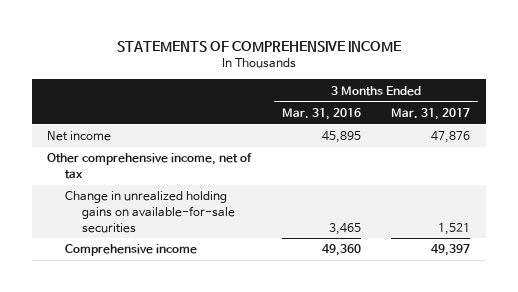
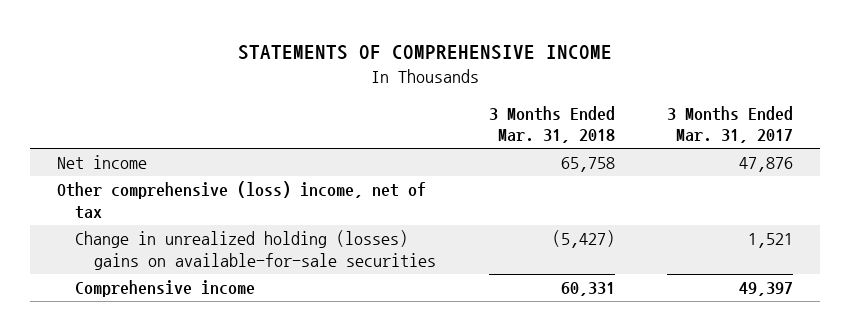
[281,107,361,120] Mar. 31, 2016 -> none
none -> [488,106,615,144] 3 Months Ended Mar. 31, 2018
[47,153,253,180] Other comprehensive income, net of tax -> [56,181,426,219] Other comprehensive (loss) income, net of tax
[64,191,236,233] Change in unrealized holding gains on available-for-sale securities -> [75,230,437,270] Change in unrealized holding (losses) gains on available-for-sale securities

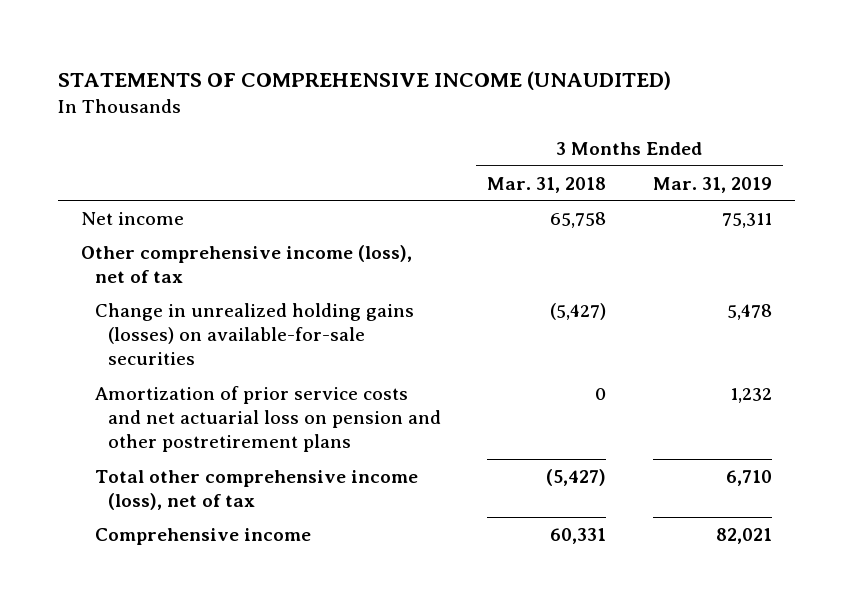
[238,44,613,60] STATEMENTS OF COMPREHENSIVE INCOME -> [58,71,672,91] STATEMENTS OF COMPREHENSIVE INCOME (UNAUDITED)
[667,106,794,144] 3 Months Ended Mar. 31, 2017 -> none
none -> [652,176,772,193] Mar. 31, 2019
[56,181,426,219] Other comprehensive (loss) income, net of tax -> [81,244,413,283] Other comprehensive income (loss), net of tax
[75,230,437,270] Change in unrealized holding (losses) gains on available-for-sale securities -> [94,302,414,366] Change in unrealized holding gains (losses) on available-for-sale securities
none -> [94,385,441,453] Amortization of prior service costs and net actuarial loss on pension and other postretirement plans
none -> [94,469,418,510] Total other comprehensive income (loss), net of tax

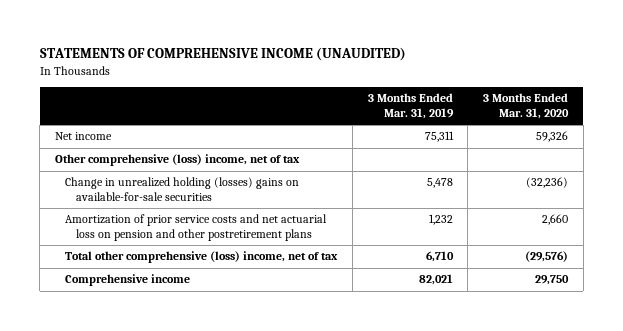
[487,176,607,193] Mar. 31, 2018 -> none
none -> [482,93,569,119] 3 Months Ended Mar. 31, 2020
[81,244,413,283] Other comprehensive income (loss), net of tax -> [54,154,300,167] Other comprehensive (loss) income, net of tax
[94,302,414,366] Change in unrealized holding gains (losses) on available-for-sale securities -> [65,177,300,202] Change in unrealized holding (losses) gains on available-for-sale securities
[94,469,418,510] Total other comprehensive income (loss), net of tax -> [65,251,339,264] Total other comprehensive (loss) income, net of tax

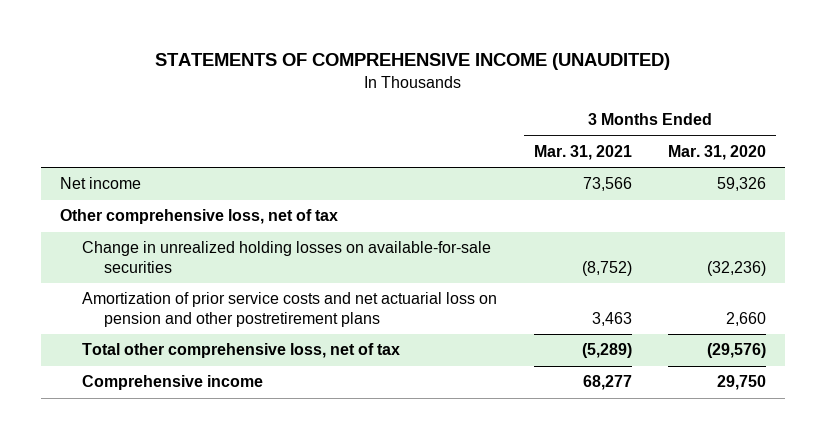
[367,93,454,119] 3 Months Ended Mar. 31, 2019 -> none
none -> [533,144,632,160] Mar. 31, 2021
[54,154,300,167] Other comprehensive (loss) income, net of tax -> [59,209,338,225] Other comprehensive loss, net of tax
[65,177,300,202] Change in unrealized holding (losses) gains on available-for-sale securities -> [81,241,491,273] Change in unrealized holding losses on available-for-sale securities
[65,251,339,264] Total other comprehensive (loss) income, net of tax -> [81,343,400,359] Total other comprehensive loss, net of tax

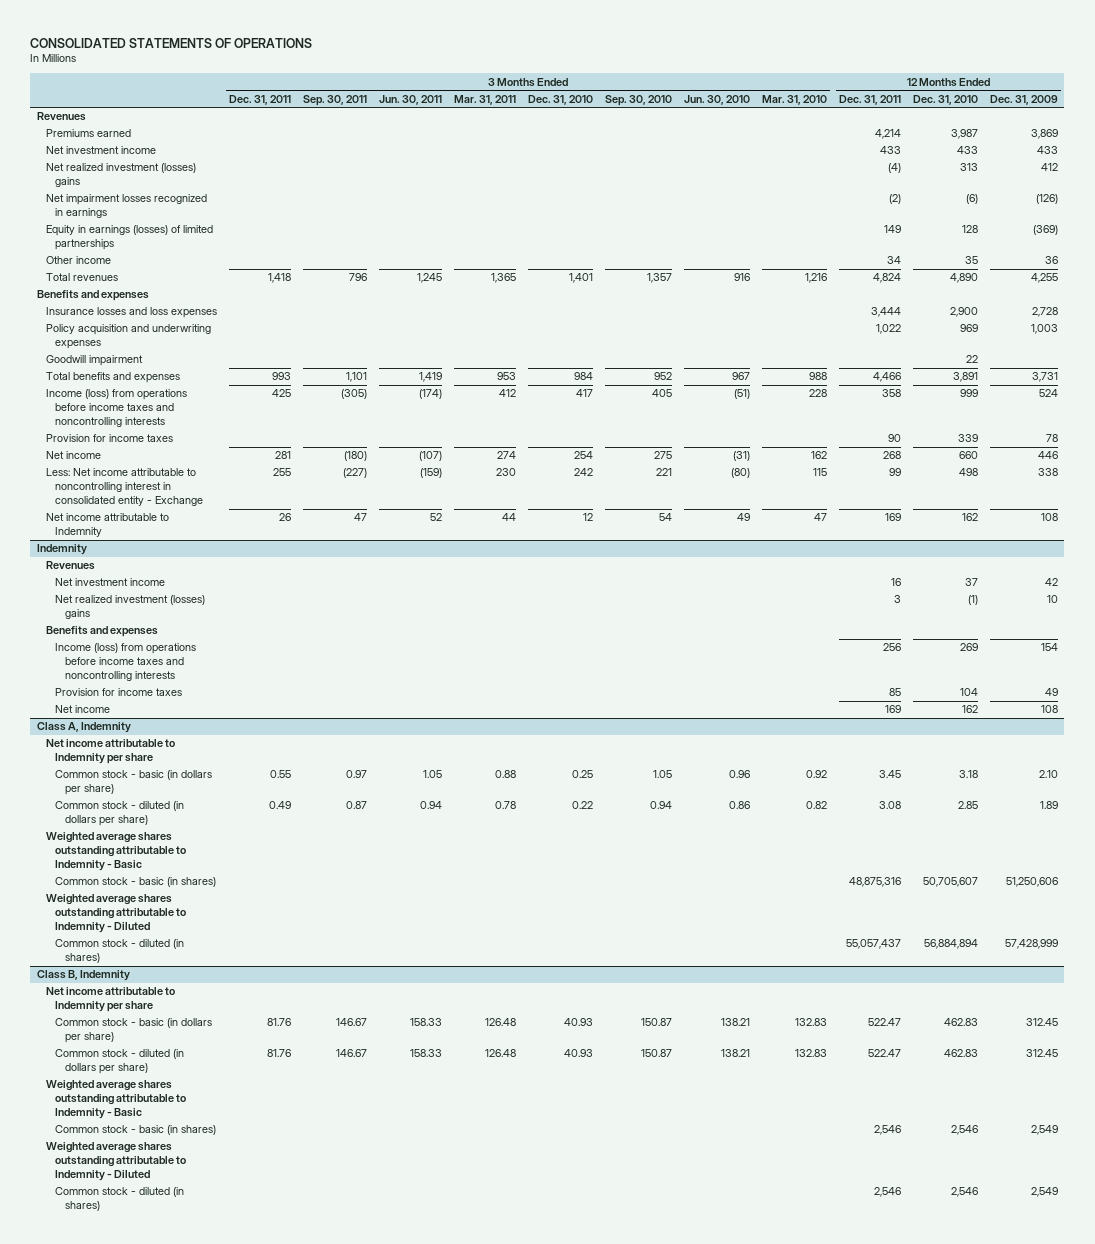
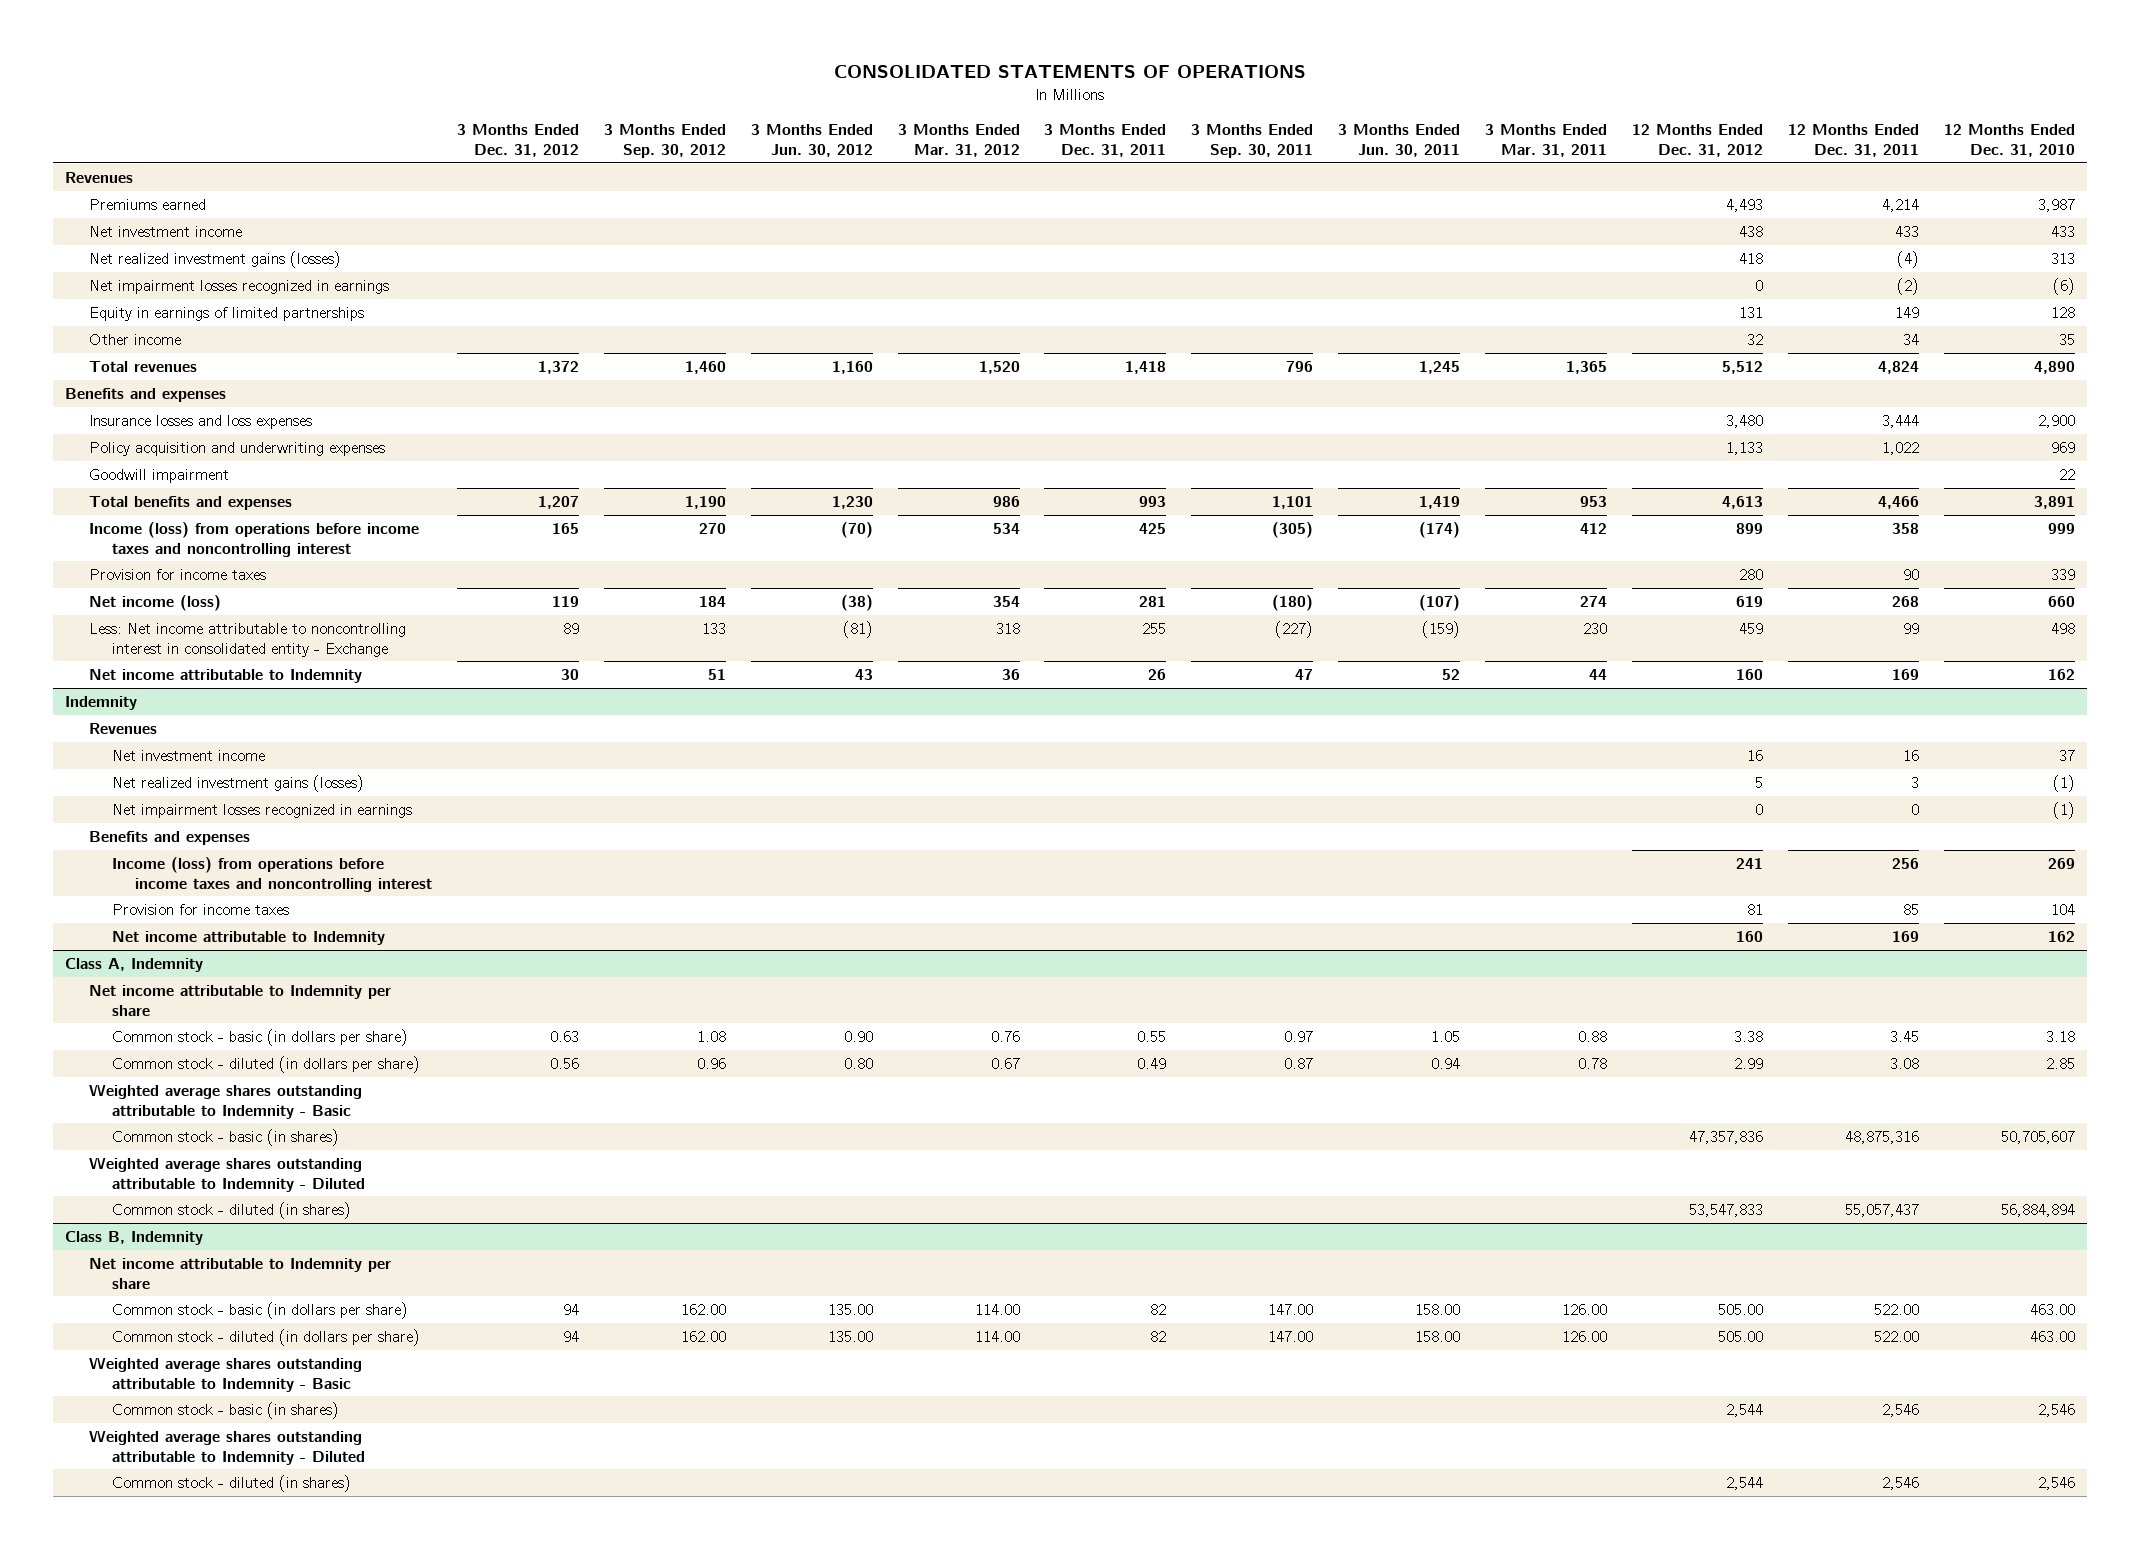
[528,94,594,105] Dec. 31, 2010 -> none
[605,94,673,106] Sep. 30, 2010 -> none
[684,94,751,105] Jun. 30, 2010 -> none
[762,94,828,105] Mar. 31, 2010 -> none
[990,94,1059,105] Dec. 31, 2009 -> none
none -> [456,124,579,157] 3 Months Ended Dec. 31, 2012
none -> [603,124,726,158] 3 Months Ended Sep. 30, 2012
none -> [750,124,873,157] 3 Months Ended Jun. 30, 2012
none -> [897,124,1020,157] 3 Months Ended Mar. 31, 2012
none -> [1631,124,1763,157] 12 Months Ended Dec. 31, 2012
[45,163,196,188] Net realized investment (losses) gains -> [88,251,341,269] Net realized investment gains (losses)
[45,225,213,251] Equity in earnings (losses) of limited partnerships -> [88,307,364,322] Equity in earnings of limited partnerships
[45,389,187,428] Income (loss) from operations before income taxes and noncontrolling interests -> [88,522,419,557] Income (loss) from operations before income taxes and noncontrolling interest
[45,451,101,460] Net income -> [88,595,221,612] Net income (loss)
[55,595,206,620] Net realized investment (losses) gains -> [111,775,364,793] Net realized investment gains (losses)
none -> [111,804,412,819] Net impairment losses recognized in earnings
[55,643,197,682] Income (loss) from operations before income taxes and noncontrolling interests -> [111,857,433,892] Income (loss) from operations before income taxes and noncontrolling interest
[55,705,111,714] Net income -> [111,931,385,946] Net income attributable to Indemnity
[266,1018,291,1027] 81.76 -> [1150,1304,1167,1316] 82
[335,1018,367,1027] 146.67 -> [1268,1304,1314,1316] 147.00
[409,1018,442,1027] 158.33 -> [1415,1304,1461,1316] 158.00
[484,1018,516,1027] 126.48 -> [1562,1304,1608,1316] 126.00
[868,1018,902,1027] 522.47 -> [1873,1304,1919,1316] 522.00
[944,1018,979,1027] 462.83 -> [2029,1304,2075,1316] 463.00
[266,1049,291,1058] 81.76 -> [1150,1331,1167,1343] 82
[335,1049,367,1058] 146.67 -> [1268,1331,1314,1343] 147.00
[409,1049,442,1058] 158.33 -> [1415,1331,1461,1343] 158.00
[484,1049,516,1058] 126.48 -> [1562,1331,1608,1343] 126.00
[868,1049,902,1058] 522.47 -> [1873,1331,1919,1343] 522.00
[944,1049,979,1058] 462.83 -> [2029,1331,2075,1343] 463.00

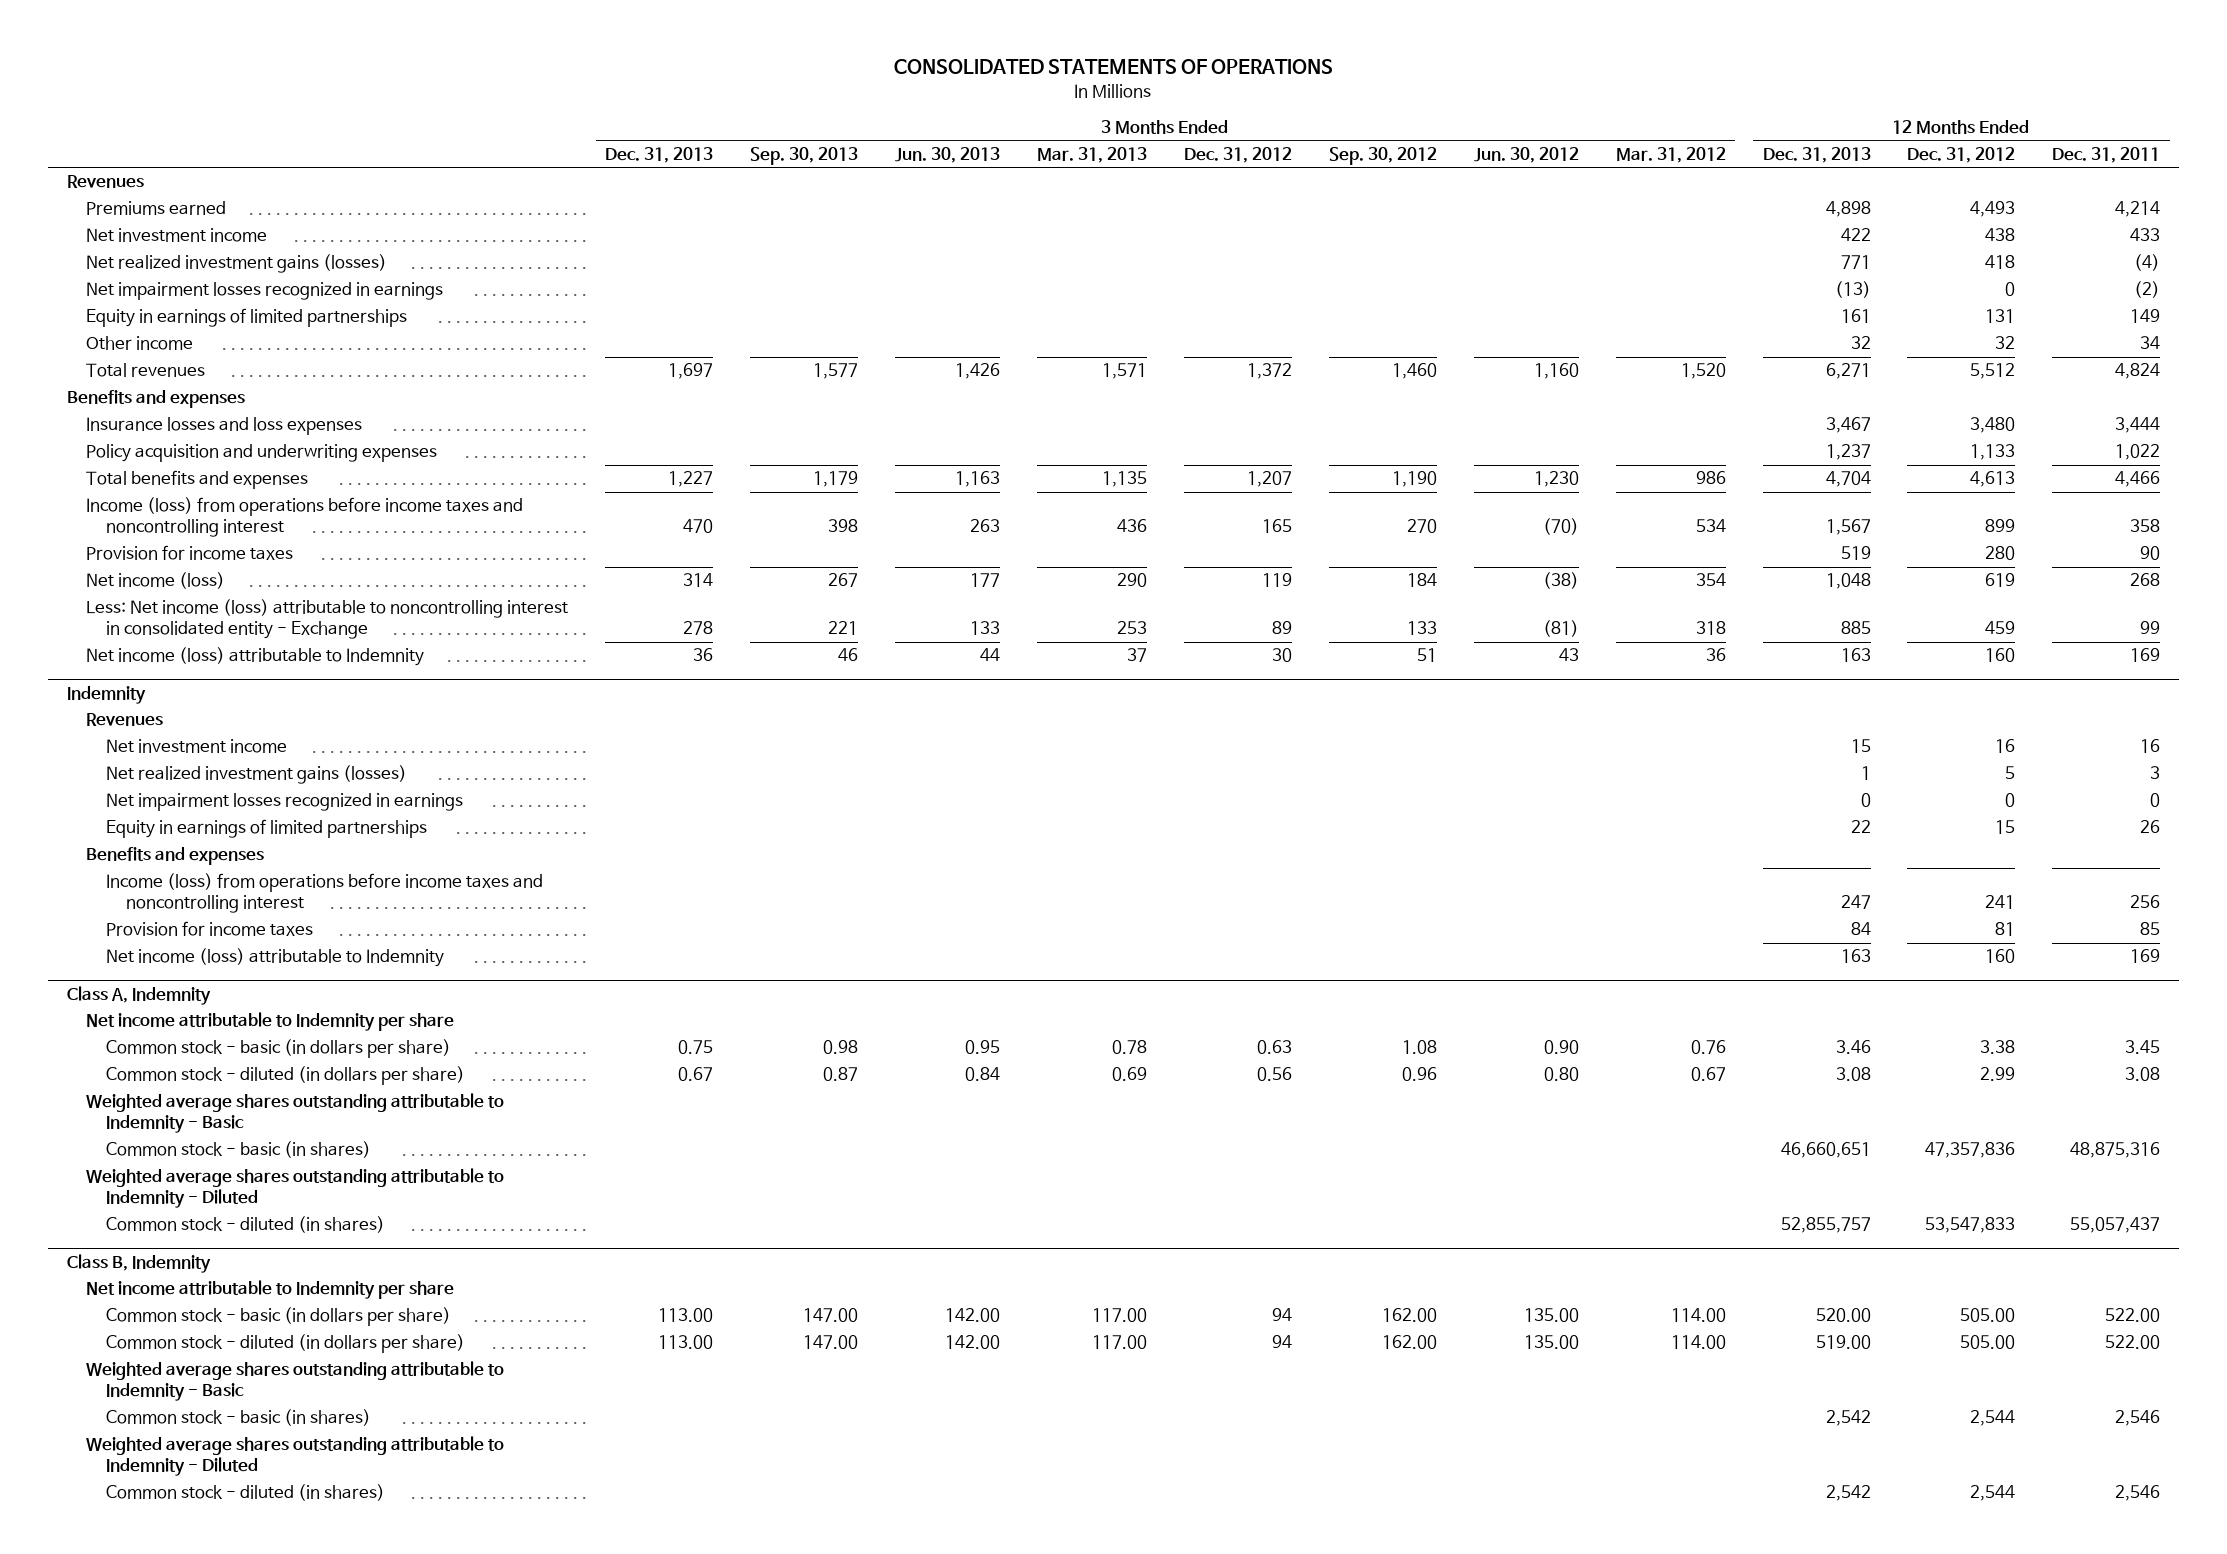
[1044,124,1167,157] 3 Months Ended Dec. 31, 2011 -> none
[1191,124,1314,158] 3 Months Ended Sep. 30, 2011 -> none
[1338,124,1461,157] 3 Months Ended Jun. 30, 2011 -> none
[1485,124,1608,157] 3 Months Ended Mar. 31, 2011 -> none
[1943,124,2075,157] 12 Months Ended Dec. 31, 2010 -> none
none -> [605,146,714,163] Dec. 31, 2013
none -> [750,146,859,165] Sep. 30, 2013
none -> [895,146,1001,163] Jun. 30, 2013
none -> [1036,146,1147,163] Mar. 31, 2013
none -> [1762,146,1871,163] Dec. 31, 2013
[88,469,229,484] Goodwill impairment -> none
[88,623,406,657] Less: Net income attributable to noncontrolling interest in consolidated entity - Exchange -> [86,599,569,640] Less: Net income (loss) attributable to noncontrolling interest in consolidated entity - Exchange
[88,669,362,684] Net income attributable to Indemnity -> [86,647,425,667] Net income (loss) attributable to Indemnity
none -> [105,819,427,839] Equity in earnings of limited partnerships
[111,931,385,946] Net income attributable to Indemnity -> [105,948,444,968] Net income (loss) attributable to Indemnity

